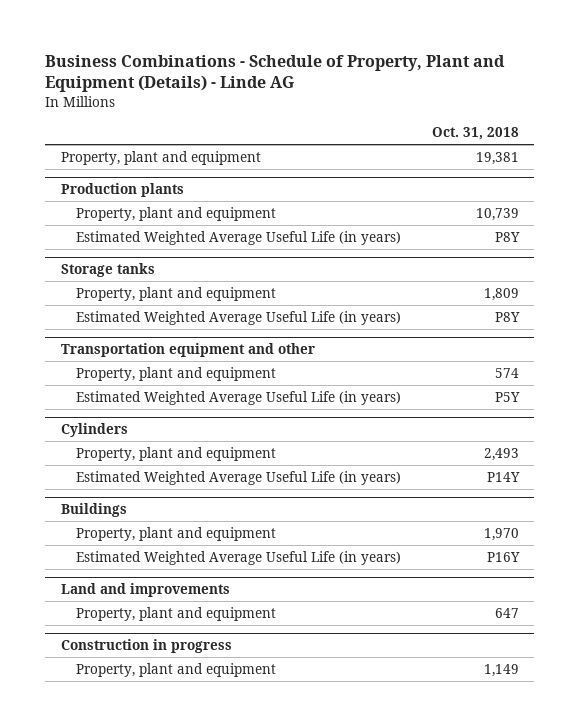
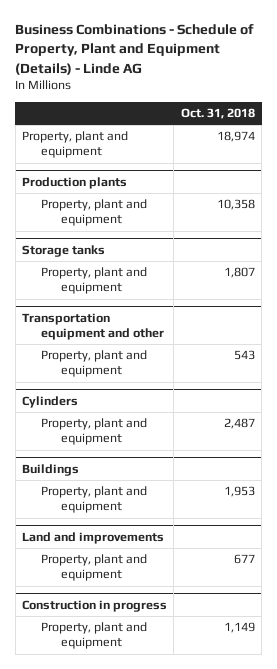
[475,151,519,165] 19,381 -> [216,131,255,143] 18,974
[76,230,402,245] Estimated Weighted Average Useful Life (in years) -> none
[475,207,519,221] 10,739 -> [216,199,255,211] 10,358
[76,310,402,325] Estimated Weighted Average Useful Life (in years) -> none
[483,287,519,301] 1,809 -> [223,267,255,279] 1,807
[76,390,402,405] Estimated Weighted Average Useful Life (in years) -> none
[494,367,519,378] 574 -> [233,350,255,361] 543
[76,470,402,485] Estimated Weighted Average Useful Life (in years) -> none
[483,447,519,461] 2,493 -> [223,418,255,430] 2,487
[76,550,402,565] Estimated Weighted Average Useful Life (in years) -> none
[483,527,519,541] 1,970 -> [223,486,255,498] 1,953
[494,607,519,618] 647 -> [233,554,255,565] 677

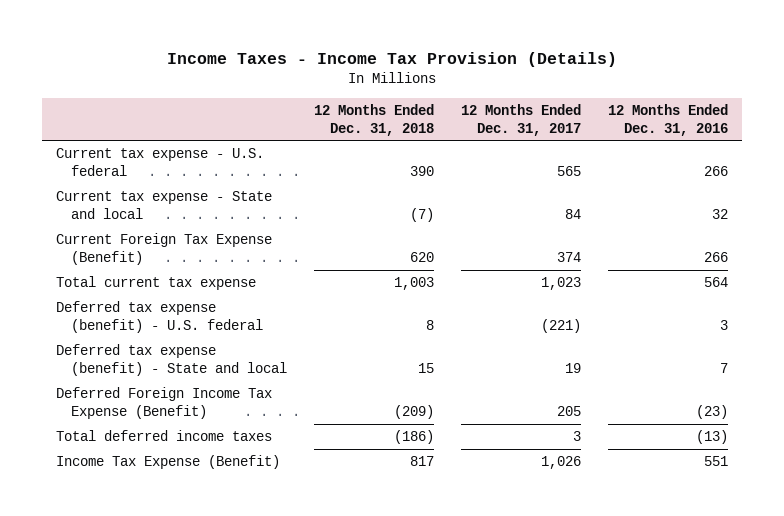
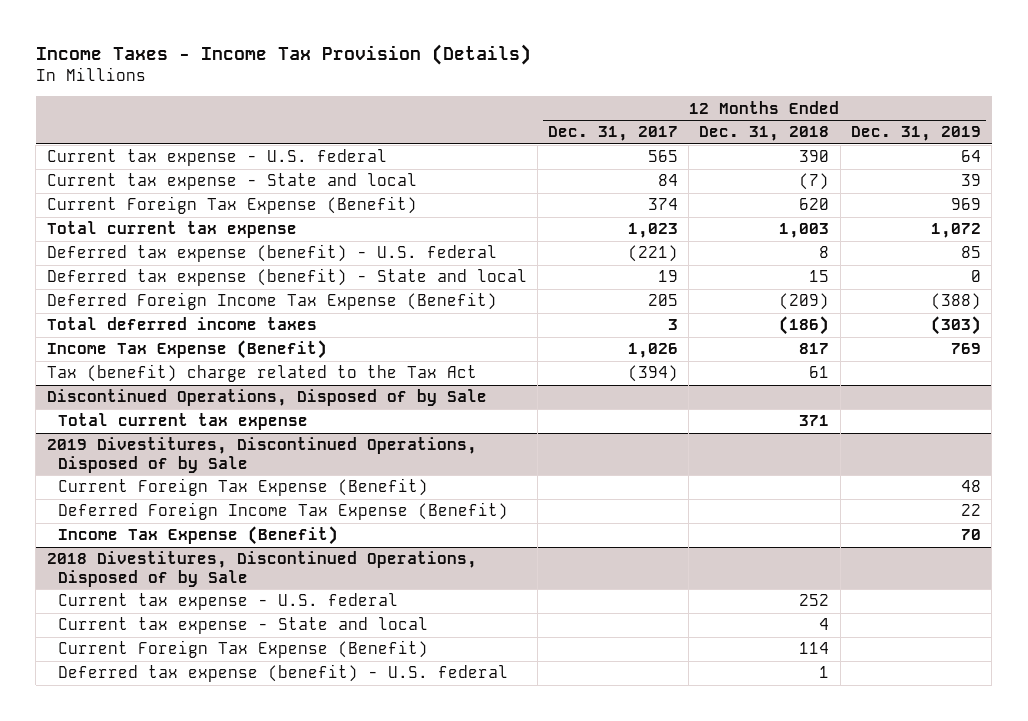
[608,103,729,136] 12 Months Ended Dec. 31, 2016 -> none
none -> [850,126,981,142] Dec. 31, 2019
none -> [46,364,477,383] Tax (benefit) charge related to the Tax Act
none -> [46,389,487,407] Discontinued Operations, Disposed of by Sale
none -> [58,413,309,431] Total current tax expense
none -> [46,437,477,473] 2019 Divestitures, Discontinued Operations, Disposed of by Sale
none -> [58,478,429,497] Current Foreign Tax Expense (Benefit)
none -> [58,502,509,521] Deferred Foreign Income Tax Expense (Benefit)
none -> [58,526,339,546] Income Tax Expense (Benefit)
none -> [46,551,477,587] 2018 Divestitures, Discontinued Operations, Disposed of by Sale
none -> [58,593,399,611] Current tax expense - U.S. federal
none -> [58,617,429,635] Current tax expense - State and local
none -> [58,640,429,659] Current Foreign Tax Expense (Benefit)
none -> [58,664,509,683] Deferred tax expense (benefit) - U.S. federal

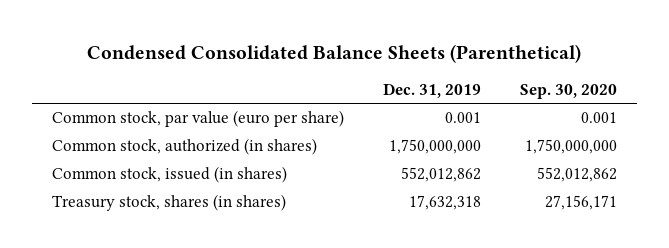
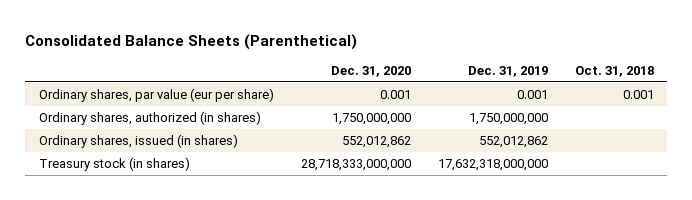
[87,43,582,63] Condensed Consolidated Balance Sheets (Parenthetical) -> [25,33,358,50] Consolidated Balance Sheets (Parenthetical)
[520,84,618,100] Sep. 30, 2020 -> none
none -> [330,66,411,78] Dec. 31, 2020
none -> [574,66,654,78] Oct. 31, 2018
[51,110,344,128] Common stock, par value (euro per share) -> [38,88,274,103] Ordinary shares, par value (eur per share)
[51,138,317,156] Common stock, authorized (in shares) -> [38,111,261,126] Ordinary shares, authorized (in shares)
[51,166,287,184] Common stock, issued (in shares) -> [38,134,238,149] Ordinary shares, issued (in shares)
[51,194,286,212] Treasury stock, shares (in shares) -> [38,157,190,172] Treasury stock (in shares)
[408,195,481,211] 17,632,318 -> [437,159,548,172] 17,632,318,000,000

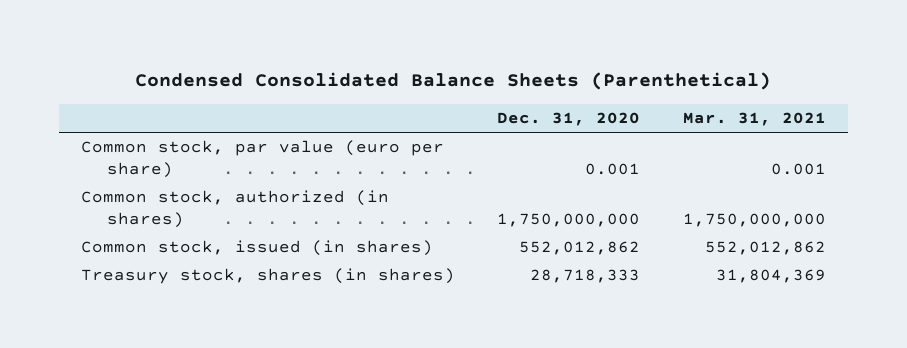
[25,33,358,50] Consolidated Balance Sheets (Parenthetical) -> [135,72,772,91] Condensed Consolidated Balance Sheets (Parenthetical)
[467,66,548,78] Dec. 31, 2019 -> none
[574,66,654,78] Oct. 31, 2018 -> none
none -> [683,112,827,127] Mar. 31, 2021
[38,88,274,103] Ordinary shares, par value (eur per share) -> [80,140,444,178] Common stock, par value (euro per share)
[38,111,261,126] Ordinary shares, authorized (in shares) -> [80,190,389,228] Common stock, authorized (in shares)
[38,134,238,149] Ordinary shares, issued (in shares) -> [80,240,433,257] Common stock, issued (in shares)
[38,157,190,172] Treasury stock (in shares) -> [80,268,455,285] Treasury stock, shares (in shares)
[300,159,411,172] 28,718,333,000,000 -> [530,269,641,284] 28,718,333

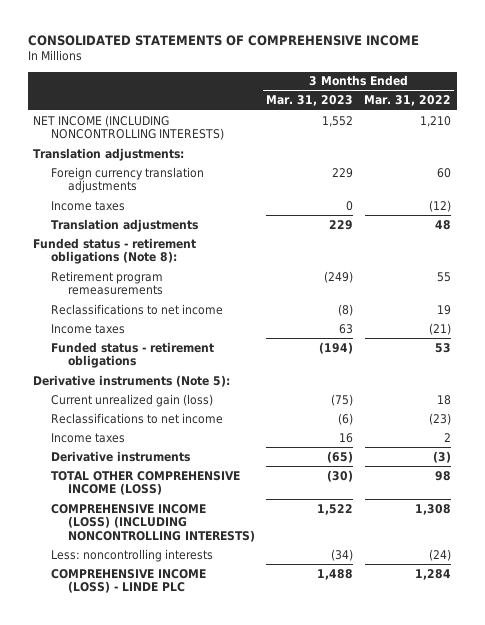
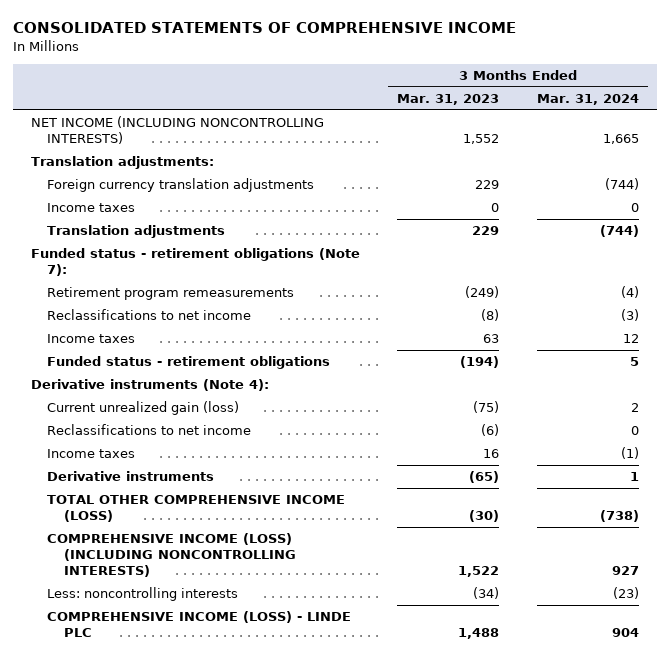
[364,95,452,107] Mar. 31, 2022 -> none
none -> [536,94,639,106] Mar. 31, 2024
[33,237,197,265] Funded status - retirement obligations (Note 8): -> [31,248,361,277] Funded status - retirement obligations (Note 7):
[33,374,231,387] Derivative instruments (Note 5): -> [31,379,270,392] Derivative instruments (Note 4):

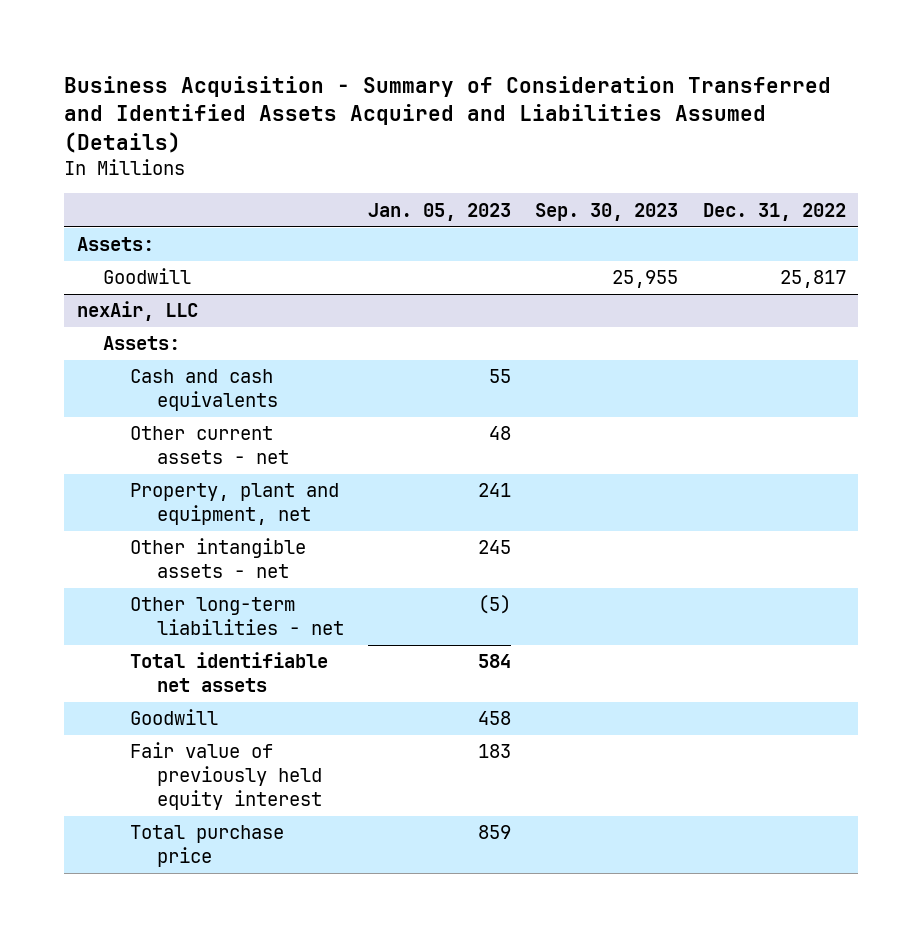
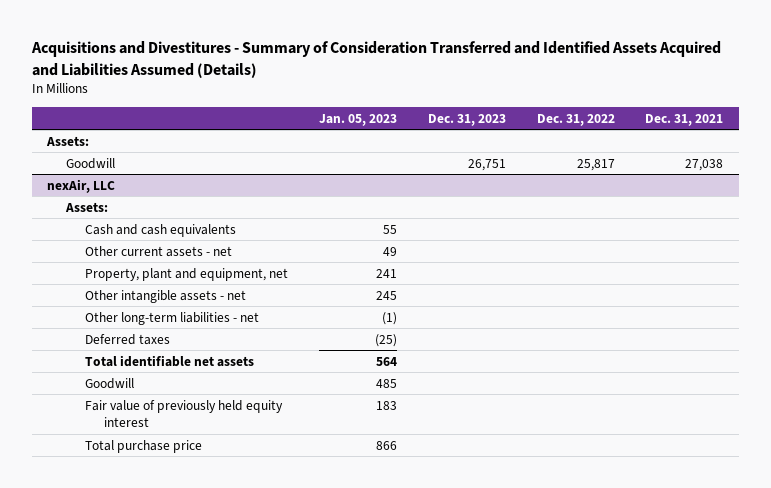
[64,75,832,154] Business Acquisition - Summary of Consideration Transferred and Identified Assets Acquired and Liabilities Assumed (Details) -> [31,41,722,78] Acquisitions and Divestitures - Summary of Consideration Transferred and Identified Assets Acquired and Liabilities Assumed (Details)
[535,202,679,221] Sep. 30, 2023 -> none
none -> [427,113,506,126] Dec. 31, 2023
none -> [645,113,724,126] Dec. 31, 2021
[488,426,511,441] 48 -> [382,246,397,256] 49
[477,595,511,615] (5) -> [381,311,397,325] (1)
none -> [84,333,170,345] Deferred taxes
[477,654,511,669] 584 -> [375,356,397,366] 564
[477,711,511,726] 458 -> [375,378,397,388] 485
[477,825,511,840] 859 -> [375,440,397,450] 866

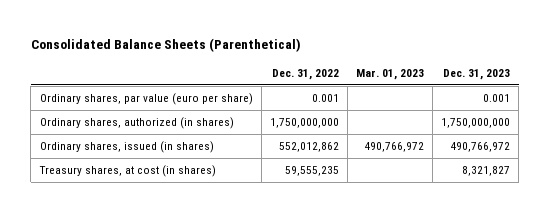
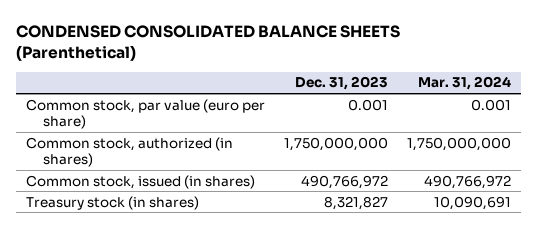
[30,38,301,53] Consolidated Balance Sheets (Parenthetical) -> [16,25,401,62] CONDENSED CONSOLIDATED BALANCE SHEETS (Parenthetical)
[271,68,339,80] Dec. 31, 2022 -> none
[355,68,424,80] Mar. 01, 2023 -> none
none -> [418,76,512,91] Mar. 31, 2024
[39,93,253,106] Ordinary shares, par value (euro per share) -> [25,98,265,130] Common stock, par value (euro per share)
[39,117,234,130] Ordinary shares, authorized (in shares) -> [25,136,233,168] Common stock, authorized (in shares)
[39,141,214,154] Ordinary shares, issued (in shares) -> [25,174,255,189] Common stock, issued (in shares)
[38,165,216,178] Treasury shares, at cost (in shares) -> [25,195,199,210] Treasury stock (in shares)

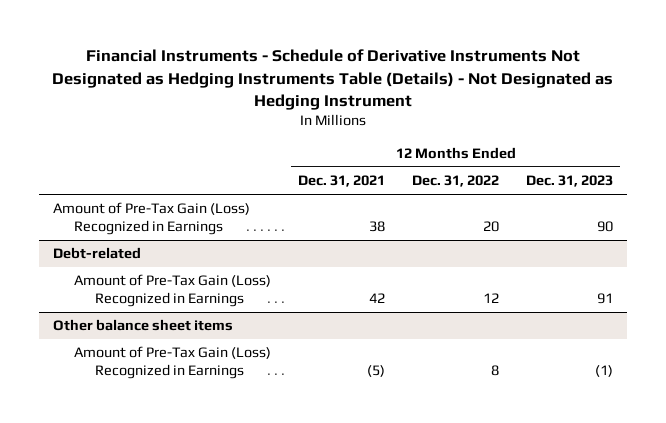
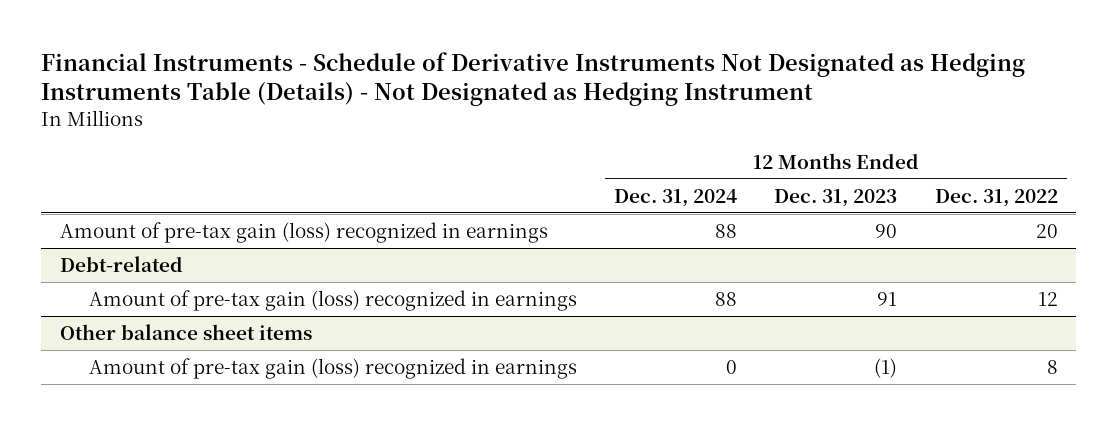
[298,175,386,188] Dec. 31, 2021 -> none
none -> [614,188,738,207] Dec. 31, 2024
[52,202,250,236] Amount of Pre-Tax Gain (Loss) Recognized in Earnings -> [59,221,548,243] Amount of pre-tax gain (loss) recognized in earnings
[74,274,272,308] Amount of Pre-Tax Gain (Loss) Recognized in Earnings -> [88,289,577,311] Amount of pre-tax gain (loss) recognized in earnings
[74,346,272,380] Amount of Pre-Tax Gain (Loss) Recognized in Earnings -> [88,357,577,379] Amount of pre-tax gain (loss) recognized in earnings

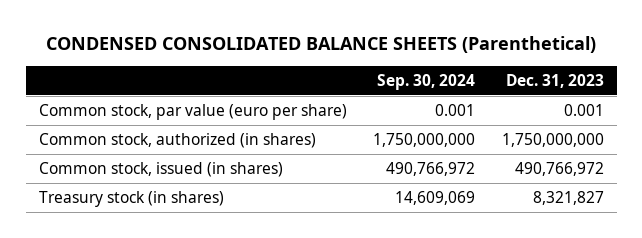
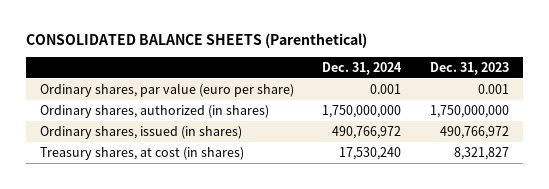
[46,35,597,53] CONDENSED CONSOLIDATED BALANCE SHEETS (Parenthetical) -> [25,32,367,48] CONSOLIDATED BALANCE SHEETS (Parenthetical)
[377,73,476,90] Sep. 30, 2024 -> none
none -> [322,61,403,75] Dec. 31, 2024
[38,104,347,121] Common stock, par value (euro per share) -> [39,82,294,97] Ordinary shares, par value (euro per share)
[38,133,316,149] Common stock, authorized (in shares) -> [39,104,269,118] Ordinary shares, authorized (in shares)
[38,162,283,178] Common stock, issued (in shares) -> [39,125,242,139] Ordinary shares, issued (in shares)
[38,191,224,208] Treasury stock (in shares) -> [39,146,244,160] Treasury shares, at cost (in shares)

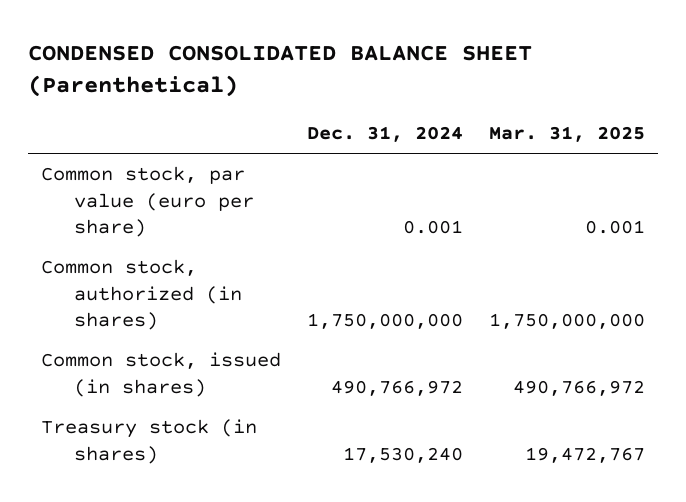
[25,32,367,48] CONSOLIDATED BALANCE SHEETS (Parenthetical) -> [27,45,532,98] CONDENSED CONSOLIDATED BALANCE SHEET (Parenthetical)
[429,61,509,75] Dec. 31, 2023 -> none
none -> [489,126,646,143] Mar. 31, 2025
[39,82,294,97] Ordinary shares, par value (euro per share) -> [40,166,254,237] Common stock, par value (euro per share)
[39,104,269,118] Ordinary shares, authorized (in shares) -> [40,259,242,330] Common stock, authorized (in shares)
[39,125,242,139] Ordinary shares, issued (in shares) -> [40,352,281,397] Common stock, issued (in shares)
[39,146,244,160] Treasury shares, at cost (in shares) -> [40,419,257,464] Treasury stock (in shares)

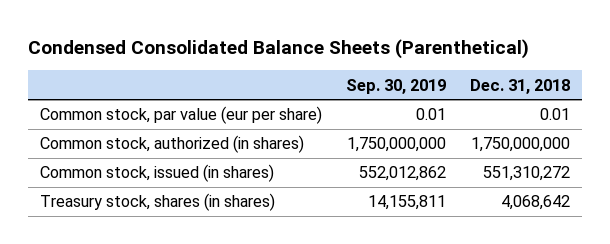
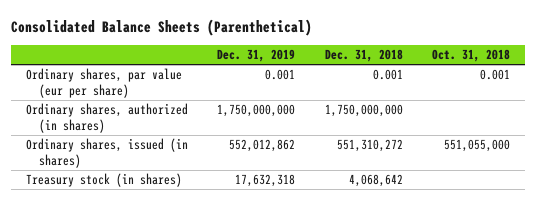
[27,38,529,59] Condensed Consolidated Balance Sheets (Parenthetical) -> [11,18,313,36] Consolidated Balance Sheets (Parenthetical)
[346,78,447,94] Sep. 30, 2019 -> none
none -> [217,49,296,63] Dec. 31, 2019
none -> [431,49,510,63] Oct. 31, 2018
[39,106,322,125] Common stock, par value (eur per share) -> [25,68,182,98] Ordinary shares, par value (eur per share)
[540,108,571,121] 0.01 -> [372,69,403,81] 0.001
[39,135,304,154] Common stock, authorized (in shares) -> [25,103,188,133] Ordinary shares, authorized (in shares)
[39,164,274,183] Common stock, issued (in shares) -> [25,138,188,168] Ordinary shares, issued (in shares)
[39,193,275,212] Treasury stock, shares (in shares) -> [25,173,182,188] Treasury stock (in shares)

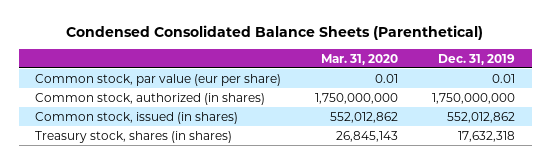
[11,18,313,36] Consolidated Balance Sheets (Parenthetical) -> [66,25,484,41] Condensed Consolidated Balance Sheets (Parenthetical)
[324,49,403,63] Dec. 31, 2018 -> none
[431,49,510,63] Oct. 31, 2018 -> none
none -> [321,53,399,65] Mar. 31, 2020
[25,68,182,98] Ordinary shares, par value (eur per share) -> [35,73,282,86] Common stock, par value (eur per share)
[265,69,296,81] 0.001 -> [492,73,516,83] 0.01
[25,103,188,133] Ordinary shares, authorized (in shares) -> [35,92,266,105] Common stock, authorized (in shares)
[25,138,188,168] Ordinary shares, issued (in shares) -> [35,111,239,124] Common stock, issued (in shares)
[25,173,182,188] Treasury stock (in shares) -> [35,130,233,143] Treasury stock, shares (in shares)

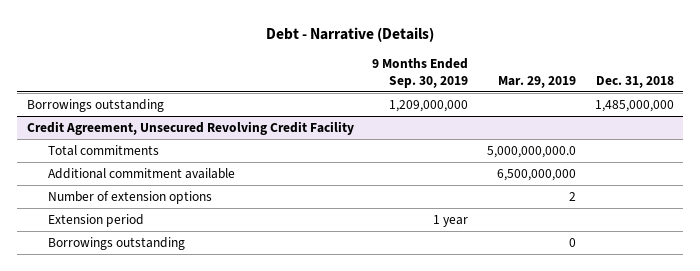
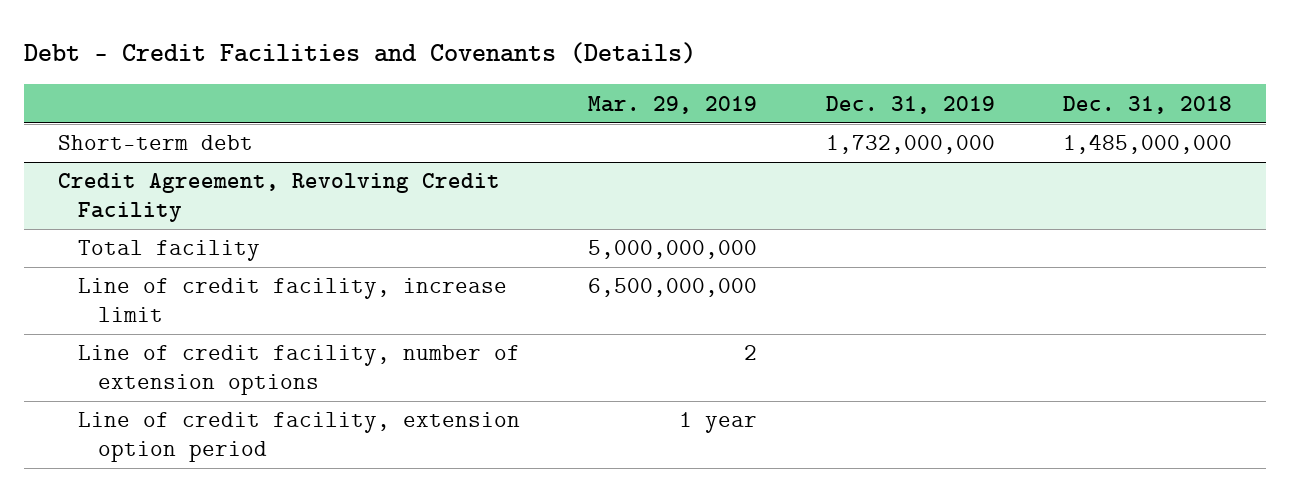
[266,26,435,42] Debt - Narrative (Details) -> [24,41,697,64] Debt - Credit Facilities and Covenants (Details)
[372,58,469,88] 9 Months Ended Sep. 30, 2019 -> none
none -> [825,95,995,114] Dec. 31, 2019
[47,213,144,227] Extension period -> none
[47,236,185,250] Borrowings outstanding -> none
[26,98,164,112] Borrowings outstanding -> [58,135,254,151] Short-term debt
[26,120,354,135] Credit Agreement, Unsecured Revolving Credit Facility -> [58,173,501,222] Credit Agreement, Revolving Credit Facility
[47,144,159,156] Total commitments -> [78,240,261,262] Total facility
[486,145,576,158] 5,000,000,000.0 -> [588,240,758,260] 5,000,000,000
[47,167,235,179] Additional commitment available -> [78,278,508,322] Line of credit facility, increase limit
[47,190,212,204] Number of extension options -> [78,345,521,395] Line of credit facility, number of extension options
none -> [78,412,521,462] Line of credit facility, extension option period

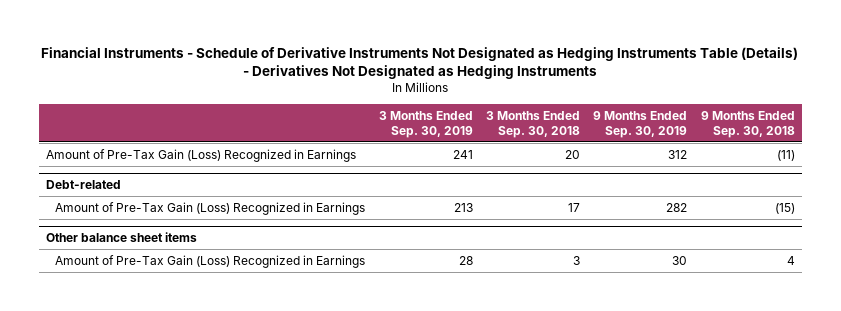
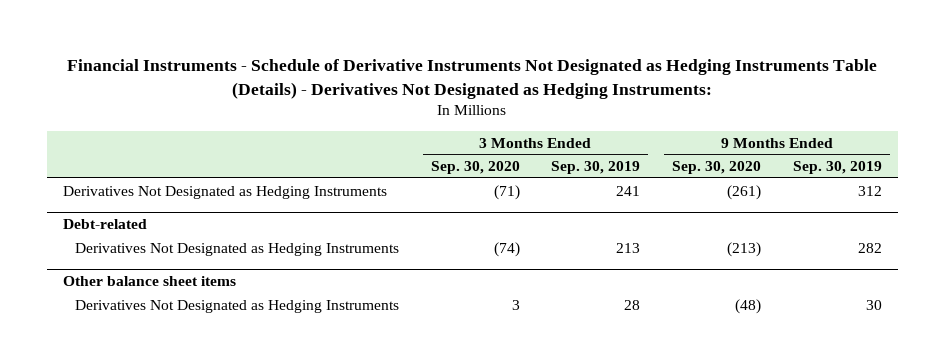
[41,46,799,80] Financial Instruments - Schedule of Derivative Instruments Not Designated as Hedging Instruments Table (Details) - Derivatives Not Designated as Hedging Instruments -> [67,58,878,99] Financial Instruments - Schedule of Derivative Instruments Not Designated as Hedging Instruments Table (Details) - Derivatives Not Designated as Hedging Instruments:
[486,110,581,138] 3 Months Ended Sep. 30, 2018 -> none
[700,110,795,138] 9 Months Ended Sep. 30, 2018 -> none
none -> [430,161,520,175] Sep. 30, 2020
none -> [672,161,762,175] Sep. 30, 2020
[46,148,357,162] Amount of Pre-Tax Gain (Loss) Recognized in Earnings -> [62,185,387,199] Derivatives Not Designated as Hedging Instruments
[55,201,366,215] Amount of Pre-Tax Gain (Loss) Recognized in Earnings -> [74,242,399,256] Derivatives Not Designated as Hedging Instruments
[55,254,366,268] Amount of Pre-Tax Gain (Loss) Recognized in Earnings -> [74,299,399,313] Derivatives Not Designated as Hedging Instruments

